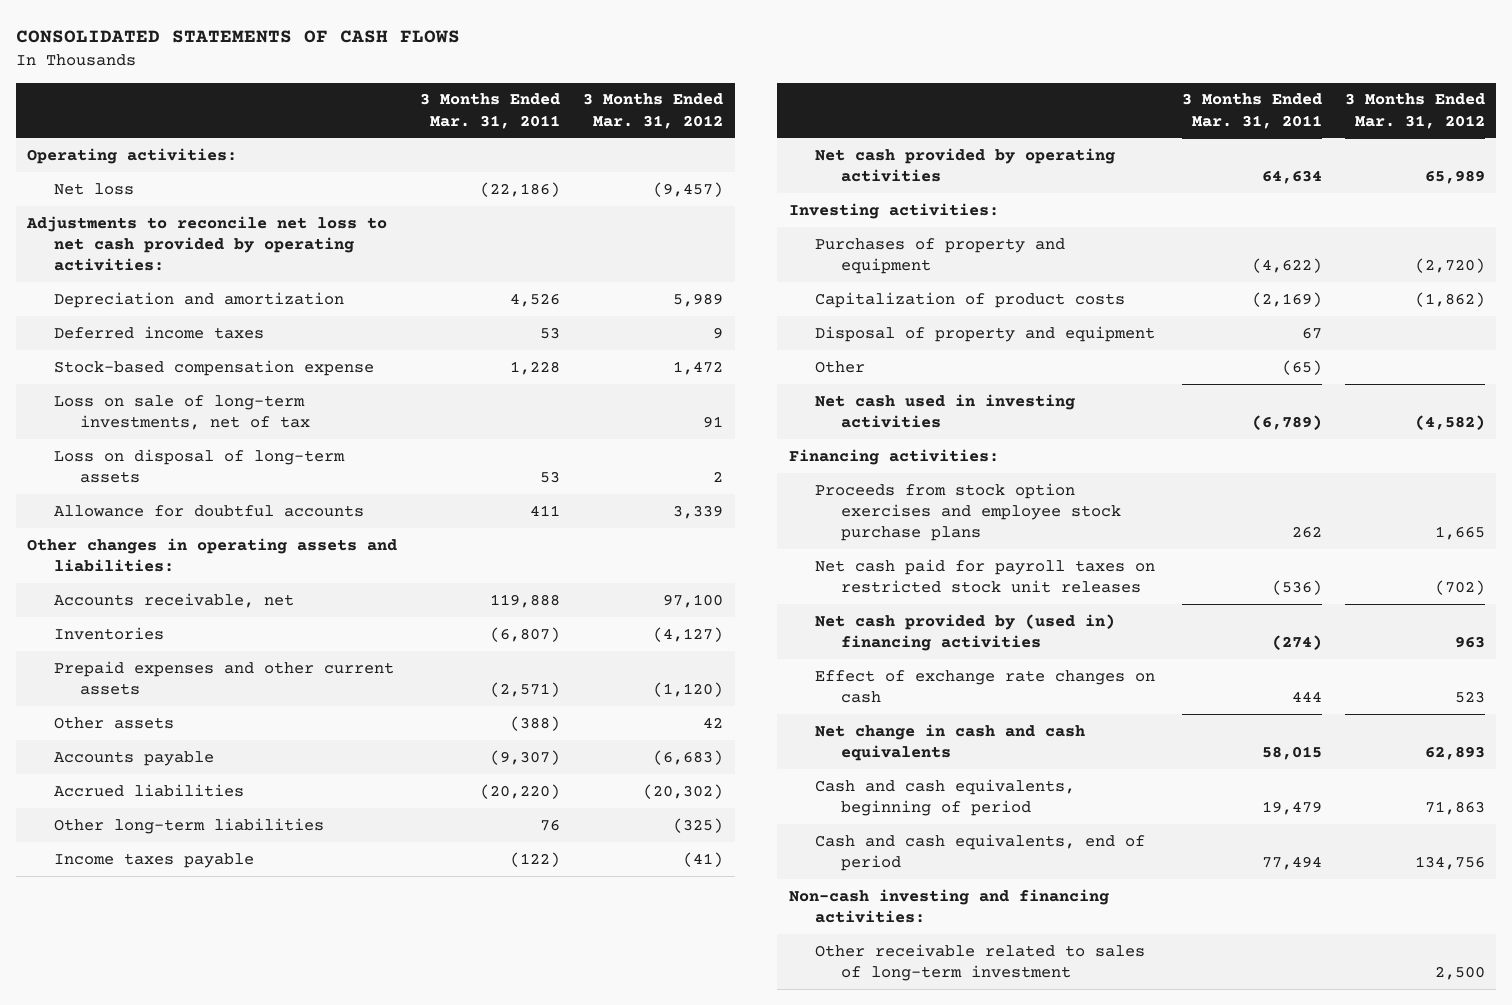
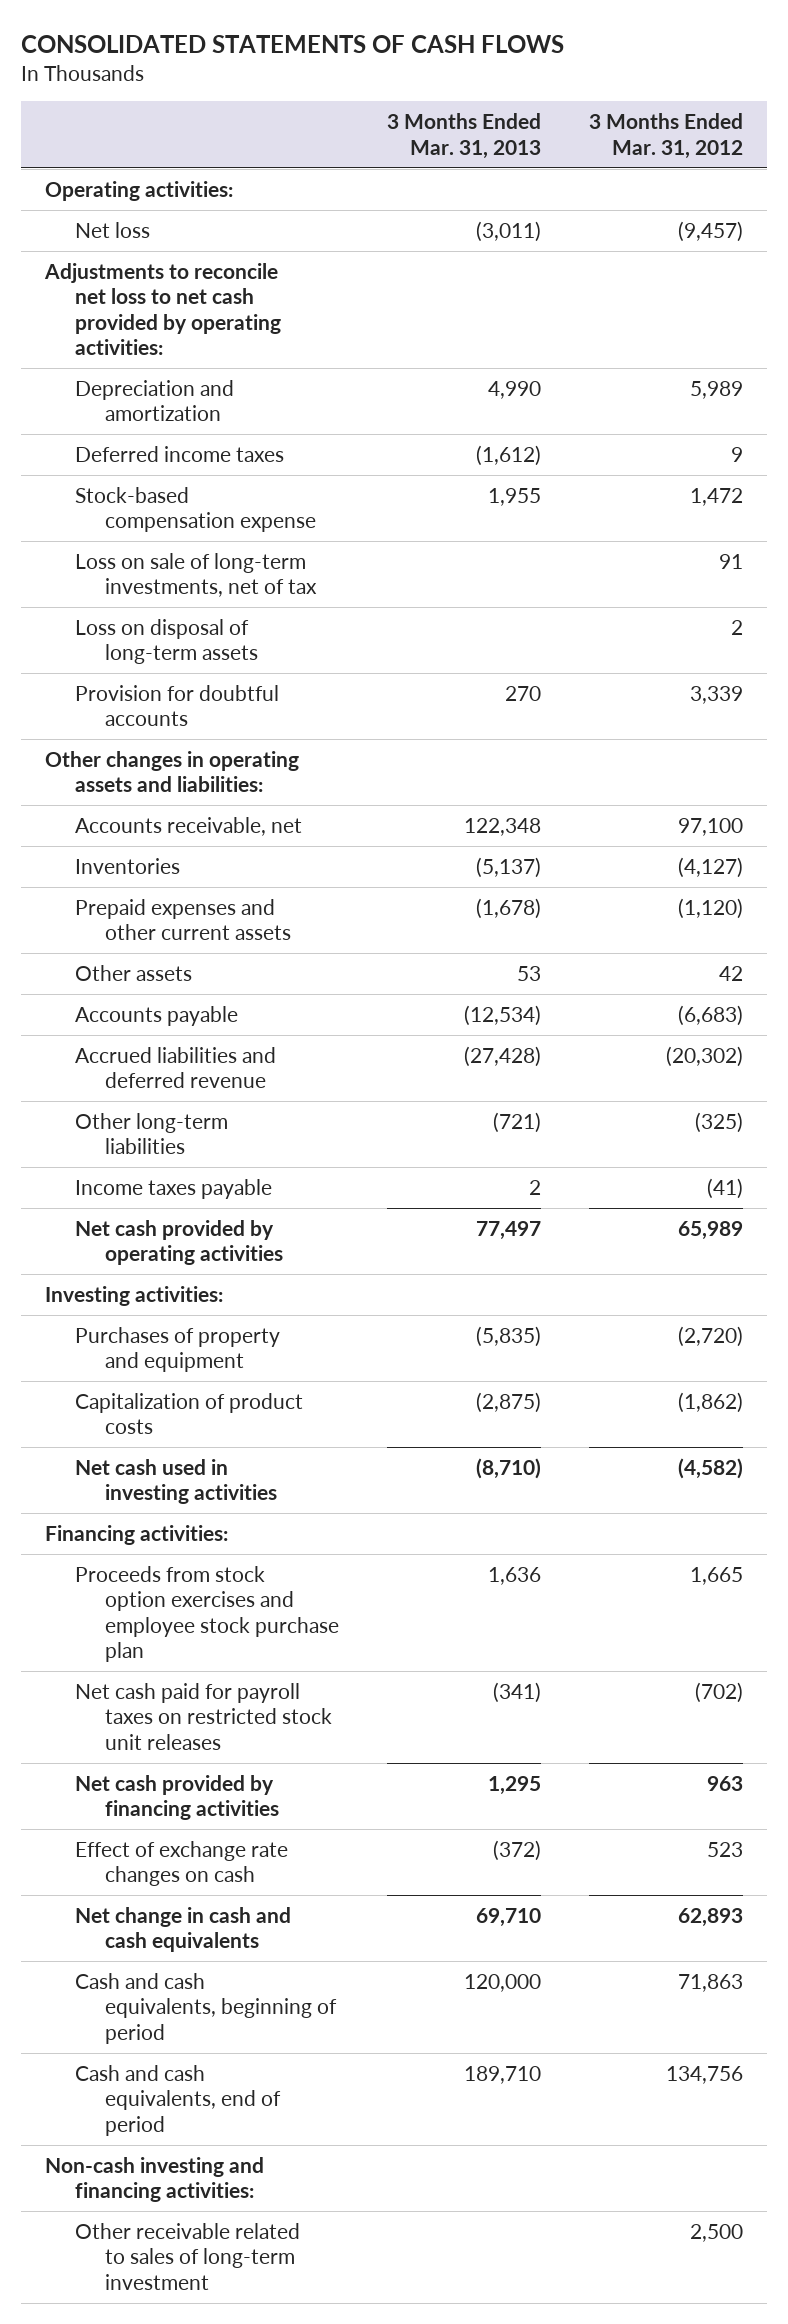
[420,93,561,129] 3 Months Ended Mar. 31, 2011 -> none
none -> [386,113,541,159] 3 Months Ended Mar. 31, 2013
[53,504,364,517] Allowance for doubtful accounts -> [74,685,279,727] Provision for doubtful accounts
[53,783,244,797] Accrued liabilities -> [74,1047,276,1089] Accrued liabilities and deferred revenue
[815,325,1156,342] Disposal of property and equipment -> none
[815,360,866,373] Other -> none
[815,482,1122,542] Proceeds from stock option exercises and employee stock purchase plans -> [74,1566,339,1663] Proceeds from stock option exercises and employee stock purchase plan
[815,613,1116,651] Net cash provided by (used in) financing activities -> [74,1775,279,1821] Net cash provided by financing activities

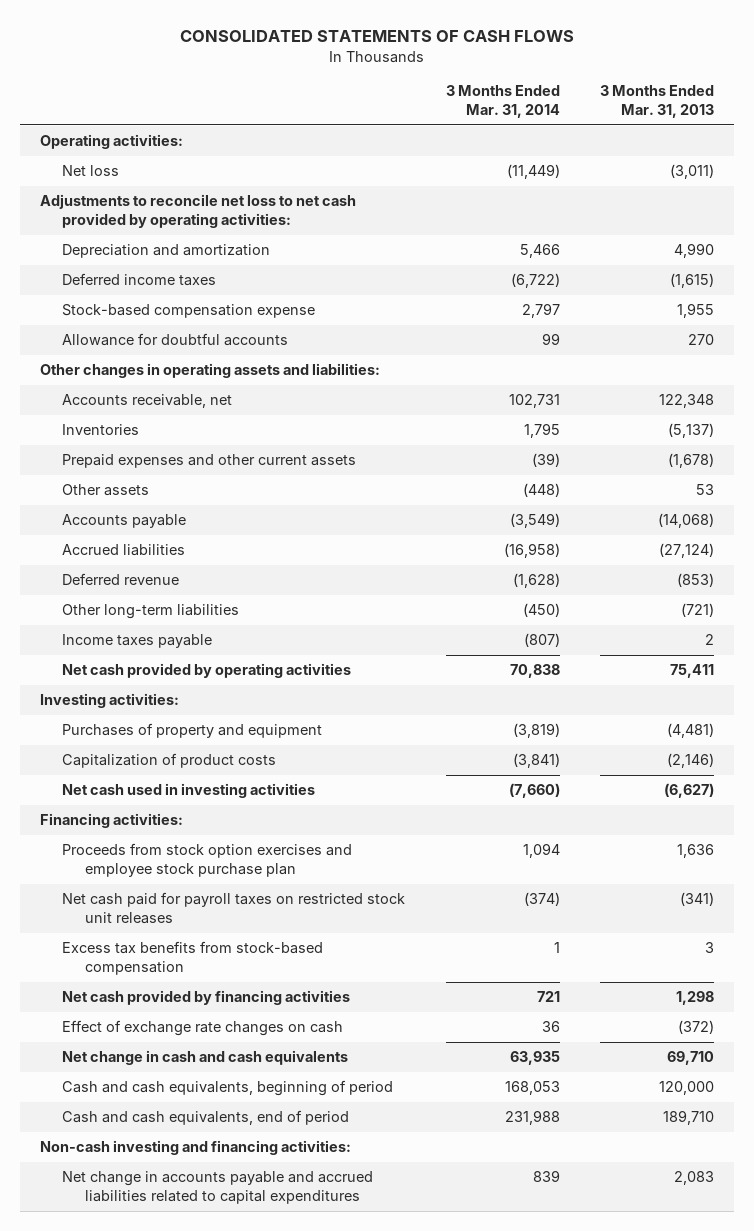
[589,113,744,159] 3 Months Ended Mar. 31, 2012 -> none
none -> [445,85,560,118] 3 Months Ended Mar. 31, 2014
[475,445,541,467] (1,612) -> [669,273,714,289] (1,615)
[74,553,317,598] Loss on sale of long-term investments, net of tax -> none
[74,619,258,665] Loss on disposal of long-term assets -> none
[74,685,279,727] Provision for doubtful accounts -> [62,333,289,347] Allowance for doubtful accounts
[463,1005,541,1027] (12,534) -> [657,513,714,529] (14,068)
[74,1047,276,1089] Accrued liabilities and deferred revenue -> [62,544,186,557] Accrued liabilities
[463,1046,541,1068] (27,428) -> [658,543,714,559] (27,124)
none -> [62,573,180,586] Deferred revenue
[475,1221,541,1241] 77,497 -> [669,664,714,679] 75,411
[475,1326,541,1348] (5,835) -> [666,723,714,739] (4,481)
[475,1392,541,1414] (2,875) -> [666,753,714,769] (2,146)
[475,1458,541,1480] (8,710) -> [663,783,714,799] (6,627)
none -> [62,941,324,975] Excess tax benefits from stock-based compensation
[487,1776,541,1796] 1,295 -> [675,991,714,1006] 1,298
[74,2223,300,2290] Other receivable related to sales of long-term investment -> none
none -> [62,1171,374,1204] Net change in accounts payable and accrued liabilities related to capital expenditures

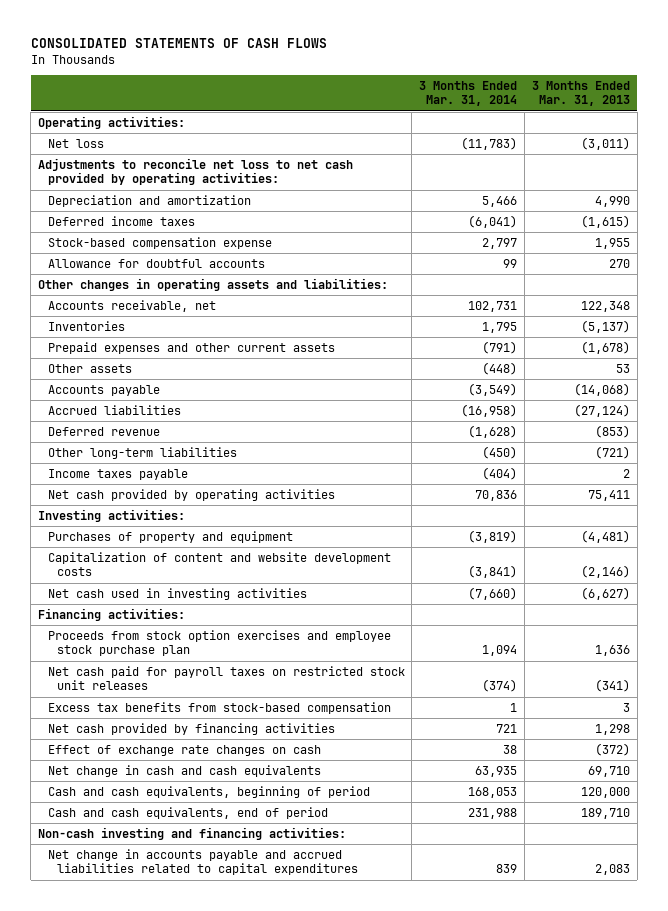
[506,164,560,180] (11,449) -> [461,136,518,150] (11,783)
[510,273,560,289] (6,722) -> [468,214,518,228] (6,041)
[531,453,560,468] (39) -> [482,340,518,354] (791)
[523,633,560,648] (807) -> [482,466,518,480] (404)
[509,664,560,679] 70,838 -> [475,489,518,501] 70,836
[62,753,277,769] Capitalization of product costs -> [47,551,391,577] Capitalization of content and website development costs
[541,1021,560,1033] 36 -> [503,744,518,754] 38

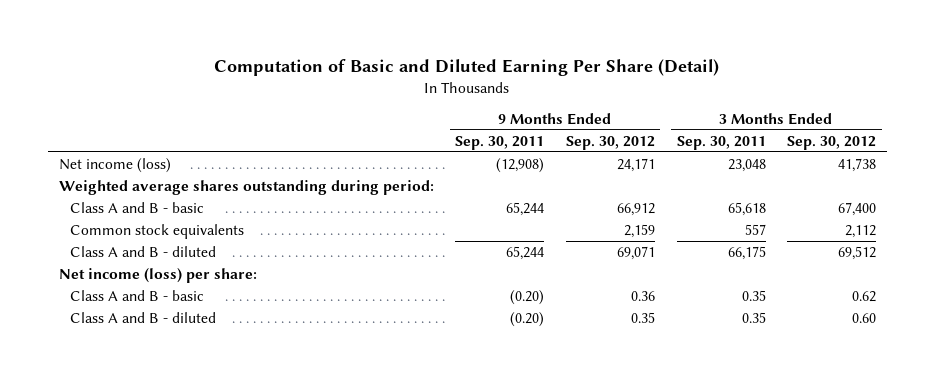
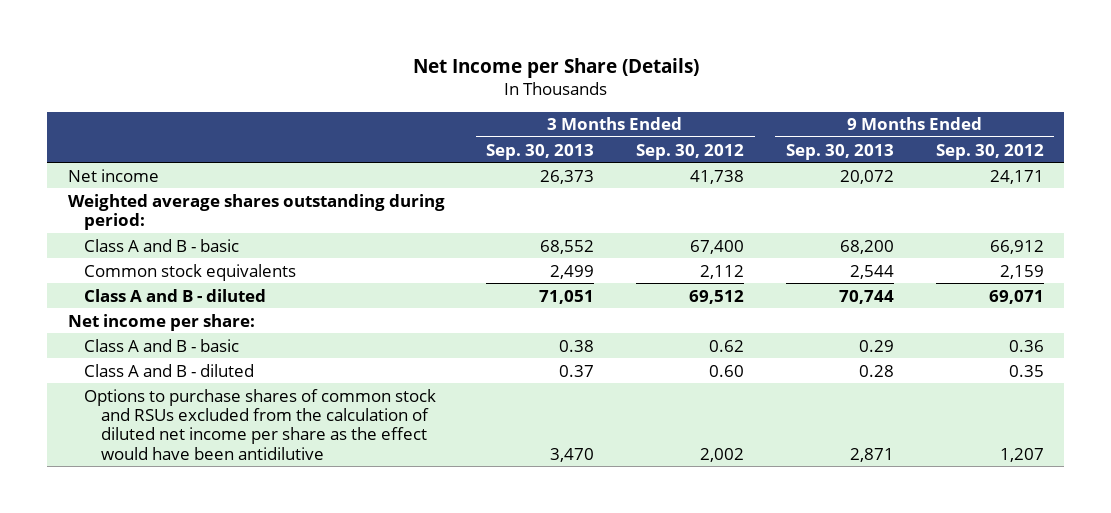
[214,58,720,76] Computation of Basic and Diluted Earning Per Share (Detail) -> [412,57,699,78] Net Income per Share (Details)
[455,135,545,150] Sep. 30, 2011 -> none
[676,135,766,150] Sep. 30, 2011 -> none
none -> [486,143,595,160] Sep. 30, 2013
none -> [785,143,894,160] Sep. 30, 2013
[58,157,171,173] Net income (loss) -> [67,168,159,182] Net income
[58,267,257,283] Net income (loss) per share: -> [67,313,255,331] Net income per share:
none -> [84,388,437,460] Options to purchase shares of common stock and RSUs excluded from the calculation of diluted net income per share as the effect would have been antidilutive

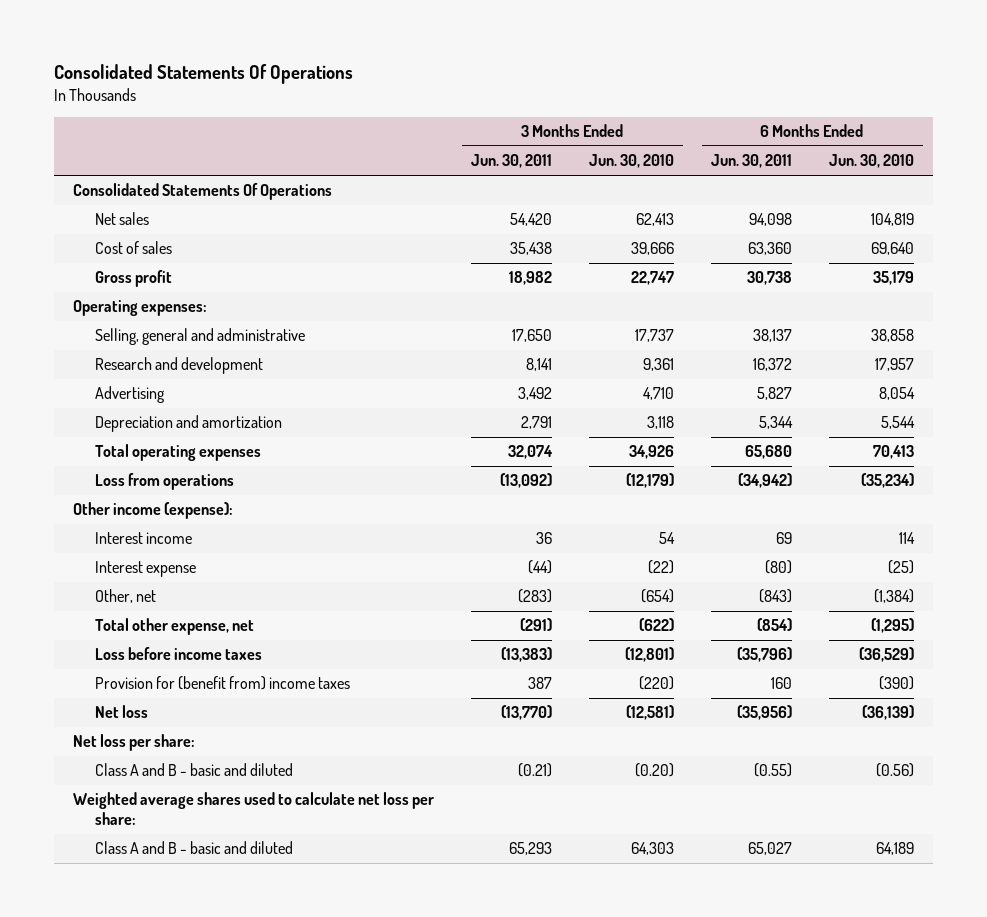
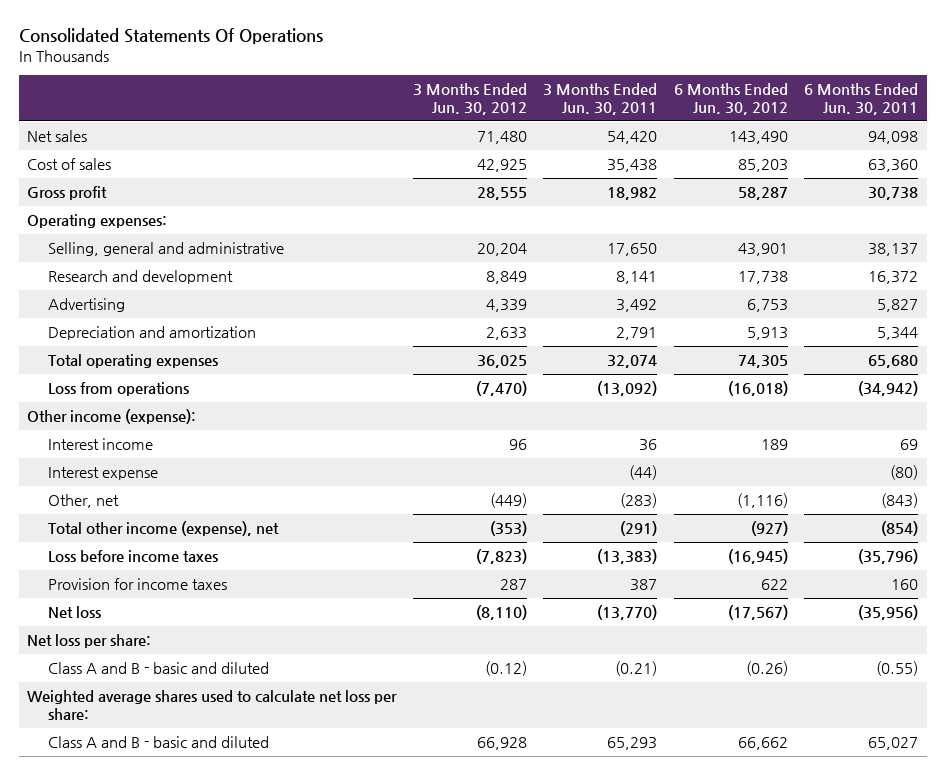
[588,154,674,169] Jun. 30, 2010 -> none
[829,154,915,169] Jun. 30, 2010 -> none
none -> [412,83,527,115] 3 Months Ended Jun. 30, 2012
none -> [673,83,788,115] 6 Months Ended Jun. 30, 2012
[72,183,332,201] Consolidated Statements Of Operations -> none
[94,618,254,636] Total other expense, net -> [47,520,279,536] Total other income (expense), net
[94,676,350,691] Provision for (benefit from) income taxes -> [47,577,227,590] Provision for income taxes

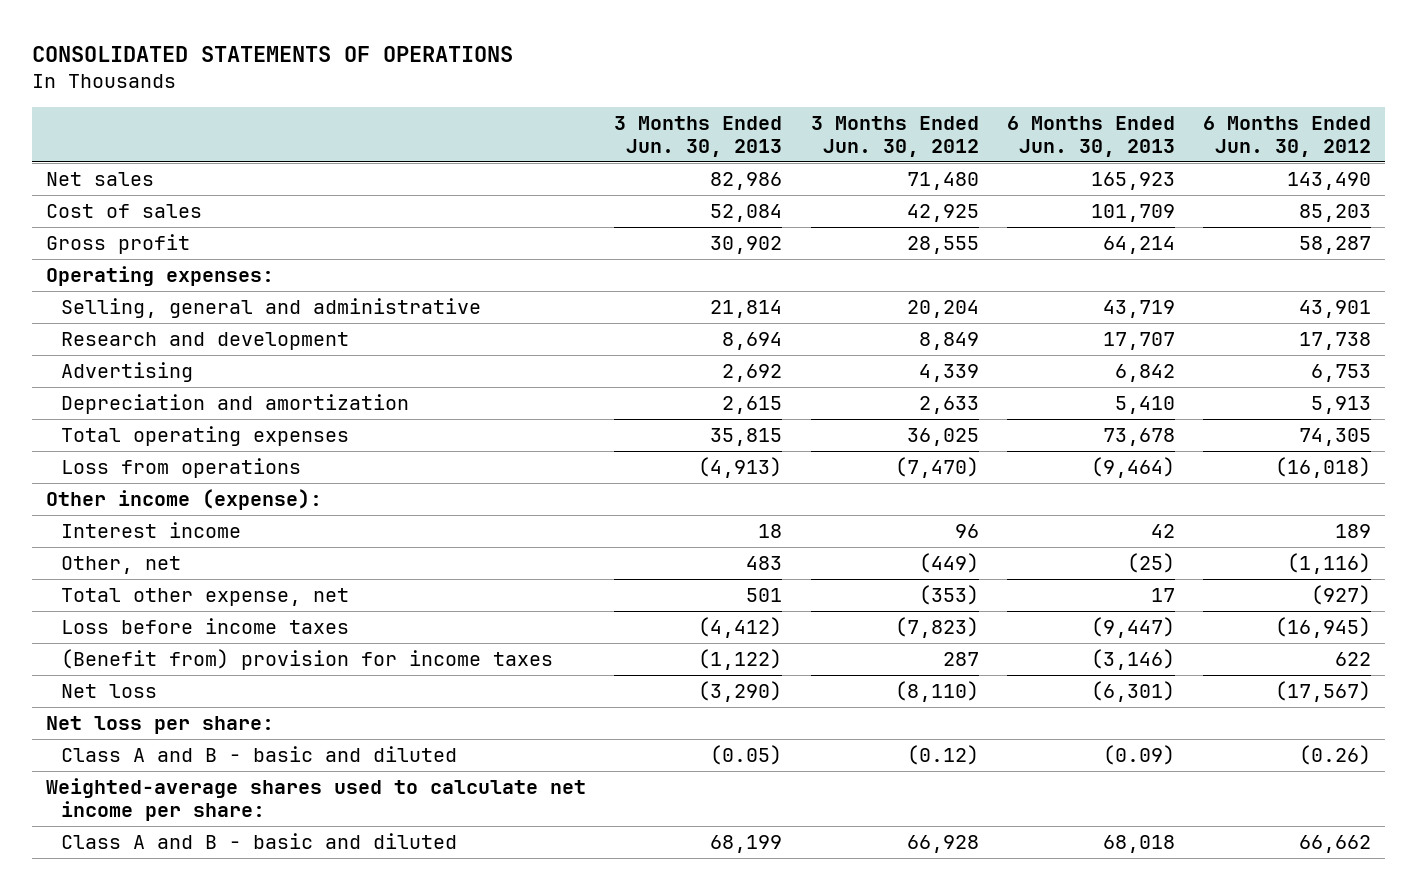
[19,28,324,45] Consolidated Statements Of Operations -> [32,46,514,63] CONSOLIDATED STATEMENTS OF OPERATIONS
[543,83,658,115] 3 Months Ended Jun. 30, 2011 -> none
[804,83,919,115] 6 Months Ended Jun. 30, 2011 -> none
none -> [614,116,783,157] 3 Months Ended Jun. 30, 2013
none -> [1006,116,1175,157] 6 Months Ended Jun. 30, 2013
[47,466,158,480] Interest expense -> none
[47,520,279,536] Total other income (expense), net -> [61,587,350,606] Total other expense, net
[47,577,227,590] Provision for income taxes -> [61,648,554,670] (Benefit from) provision for income taxes
[27,689,398,720] Weighted average shares used to calculate net loss per share: -> [46,777,587,821] Weighted-average shares used to calculate net income per share:

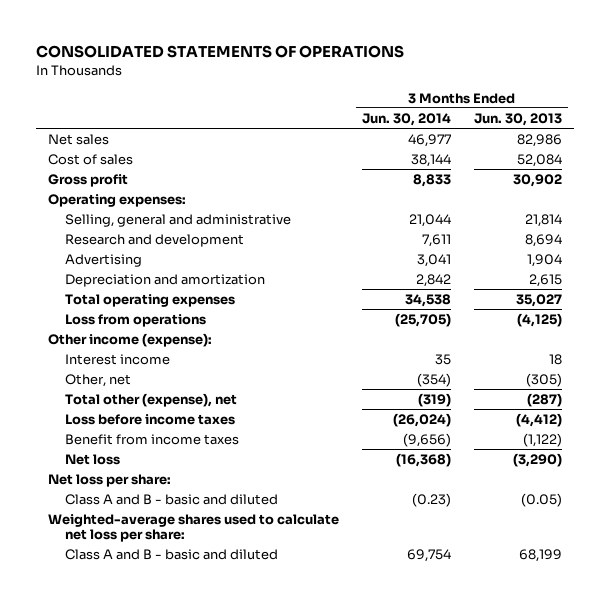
[810,116,979,157] 3 Months Ended Jun. 30, 2012 -> none
[1006,116,1175,157] 6 Months Ended Jun. 30, 2013 -> none
[1202,116,1371,157] 6 Months Ended Jun. 30, 2012 -> none
none -> [362,112,452,126] Jun. 30, 2014
[722,363,783,382] 2,692 -> [527,253,563,267] 1,904
[710,427,783,446] 35,815 -> [516,293,563,307] 35,027
[698,456,783,478] (4,913) -> [517,312,563,327] (4,125)
[746,555,783,570] 483 -> [526,372,563,387] (305)
[61,587,350,606] Total other expense, net -> [64,392,237,407] Total other (expense), net
[746,587,783,602] 501 -> [527,392,563,407] (287)
[61,648,554,670] (Benefit from) provision for income taxes -> [64,433,239,445] Benefit from income taxes
[46,777,587,821] Weighted-average shares used to calculate net income per share: -> [48,513,340,543] Weighted-average shares used to calculate net loss per share:

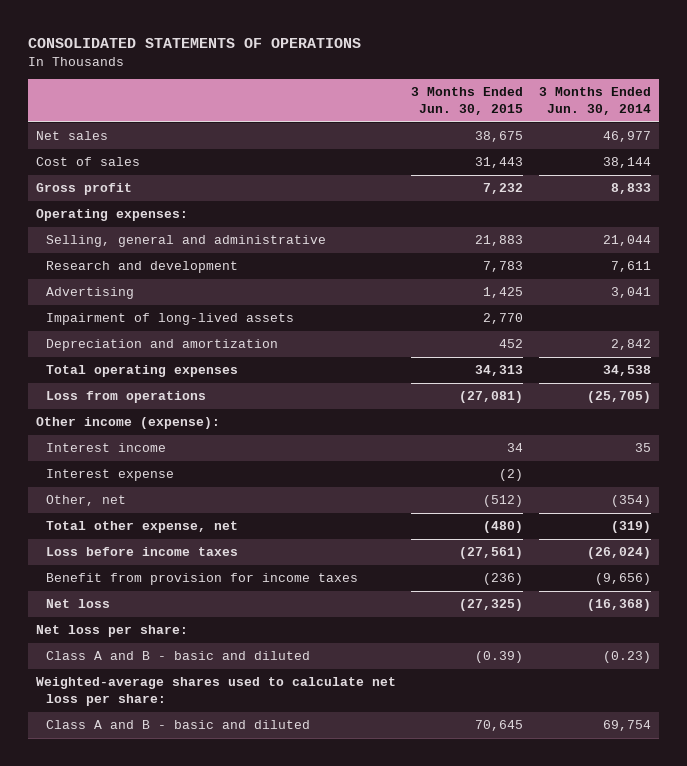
[474,112,563,126] Jun. 30, 2013 -> none
none -> [411,87,524,116] 3 Months Ended Jun. 30, 2015
none -> [45,313,294,326] Impairment of long-lived assets
none -> [45,469,174,482] Interest expense
[64,392,237,407] Total other (expense), net -> [45,521,238,534] Total other expense, net
[64,433,239,445] Benefit from income taxes -> [45,573,358,586] Benefit from provision for income taxes

